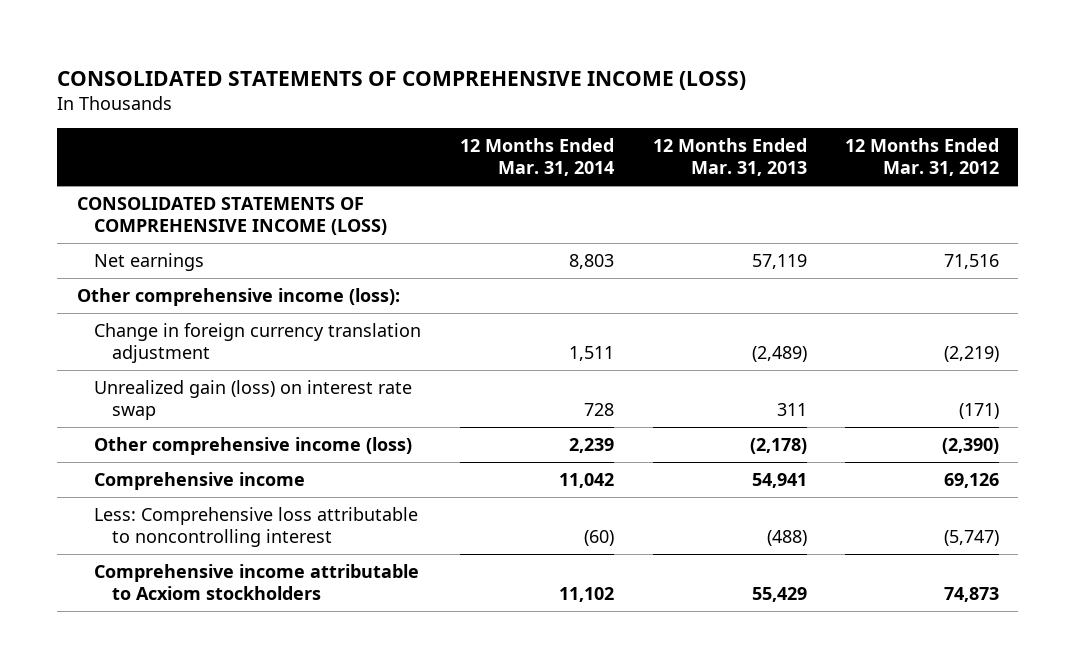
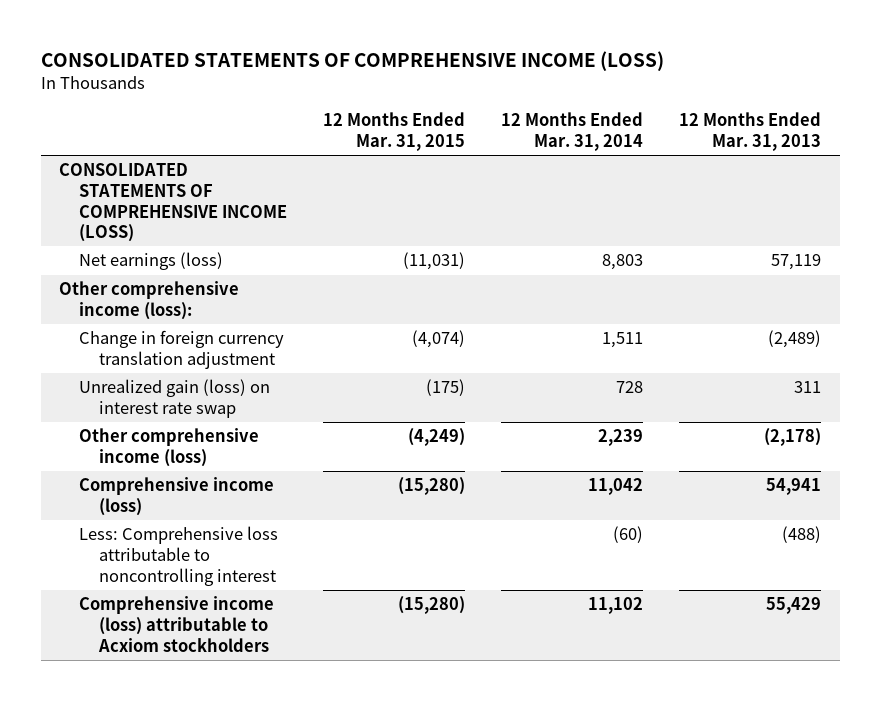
[845,138,1000,177] 12 Months Ended Mar. 31, 2012 -> none
none -> [323,112,466,151] 12 Months Ended Mar. 31, 2015
[94,253,205,272] Net earnings -> [79,252,224,271] Net earnings (loss)
[94,472,306,491] Comprehensive income -> [79,477,275,516] Comprehensive income (loss)
[94,564,420,601] Comprehensive income attributable to Acxiom stockholders -> [79,596,275,652] Comprehensive income (loss) attributable to Acxiom stockholders

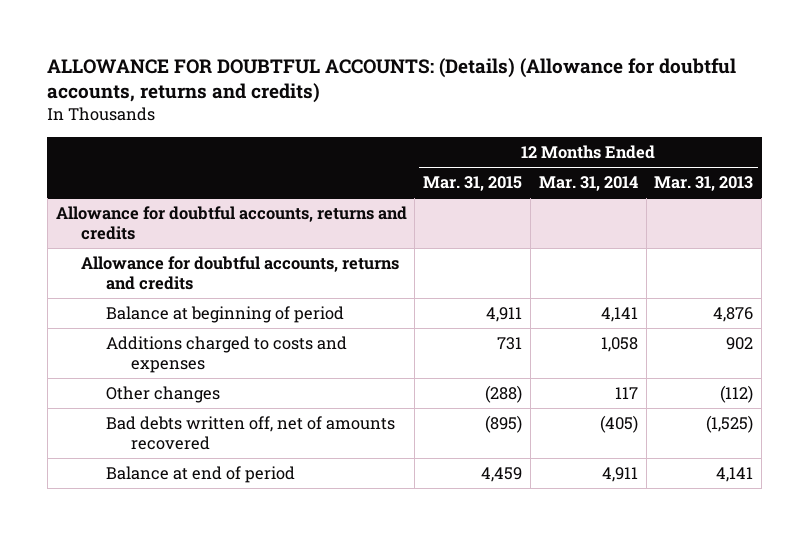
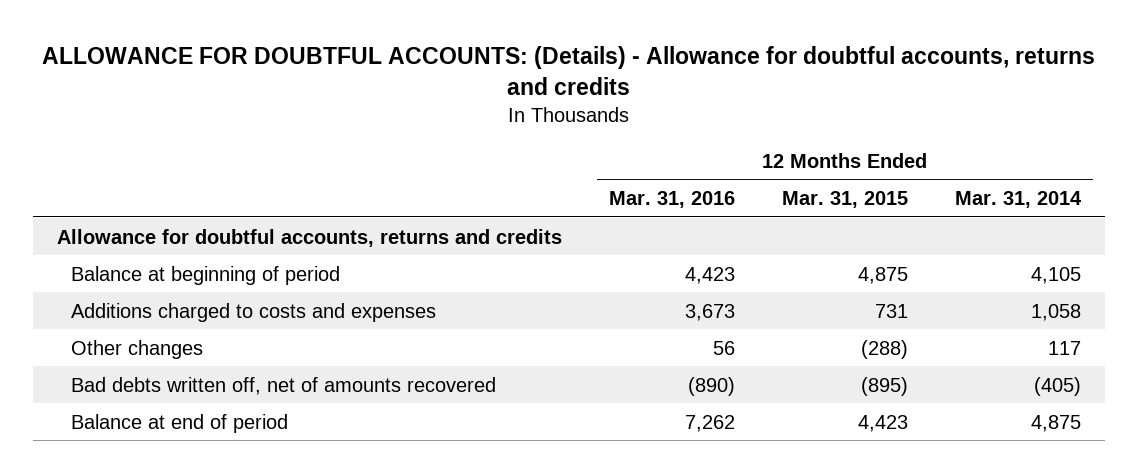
[47,57,737,104] ALLOWANCE FOR DOUBTFUL ACCOUNTS: (Details) (Allowance for doubtful accounts, returns and credits) -> [41,46,1095,96] ALLOWANCE FOR DOUBTFUL ACCOUNTS: (Details) - Allowance for doubtful accounts, returns and credits
[654,176,754,192] Mar. 31, 2013 -> none
none -> [608,191,735,209] Mar. 31, 2016
[55,206,407,241] Allowance for doubtful accounts, returns and credits -> none
[486,307,523,323] 4,911 -> [858,266,909,284] 4,875
[600,307,638,323] 4,141 -> [1031,266,1082,284] 4,105
[481,467,523,483] 4,459 -> [858,414,909,432] 4,423
[601,467,638,483] 4,911 -> [1031,414,1082,432] 4,875

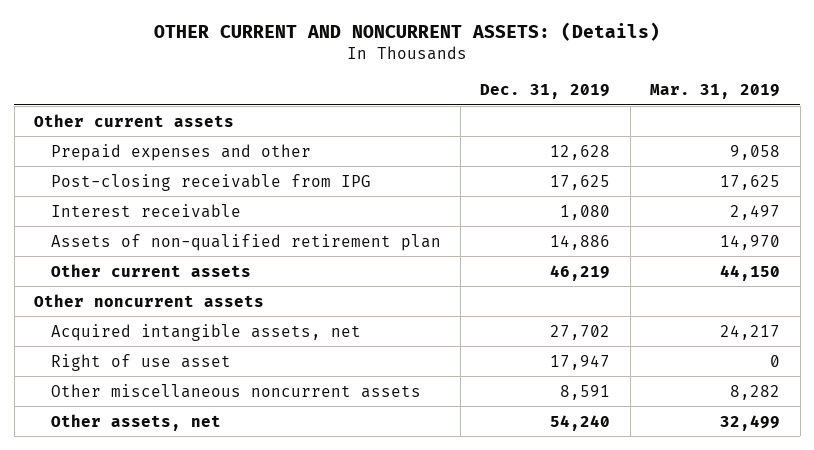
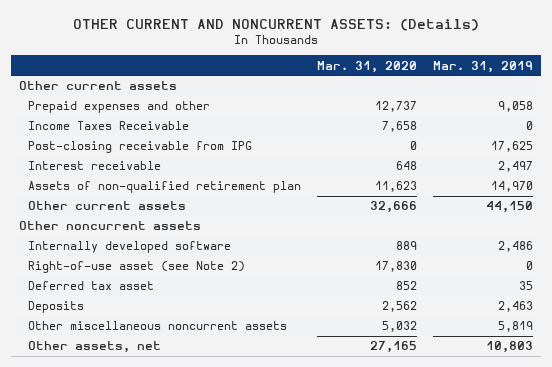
[480,83,611,99] Dec. 31, 2019 -> none
none -> [316,60,417,73] Mar. 31, 2020
none -> [27,121,189,131] Income Taxes Receivable
[50,323,361,341] Acquired intangible assets, net -> none
none -> [27,241,231,254] Internally developed software
[50,353,231,371] Right of use asset -> [27,261,245,274] Right-of-use asset (see Note 2)
none -> [27,281,154,291] Deferred tax asset
none -> [27,301,84,314] Deposits
[730,384,781,400] 8,282 -> [497,321,533,333] 5,819
[720,414,781,431] 32,499 -> [485,341,533,354] 10,803

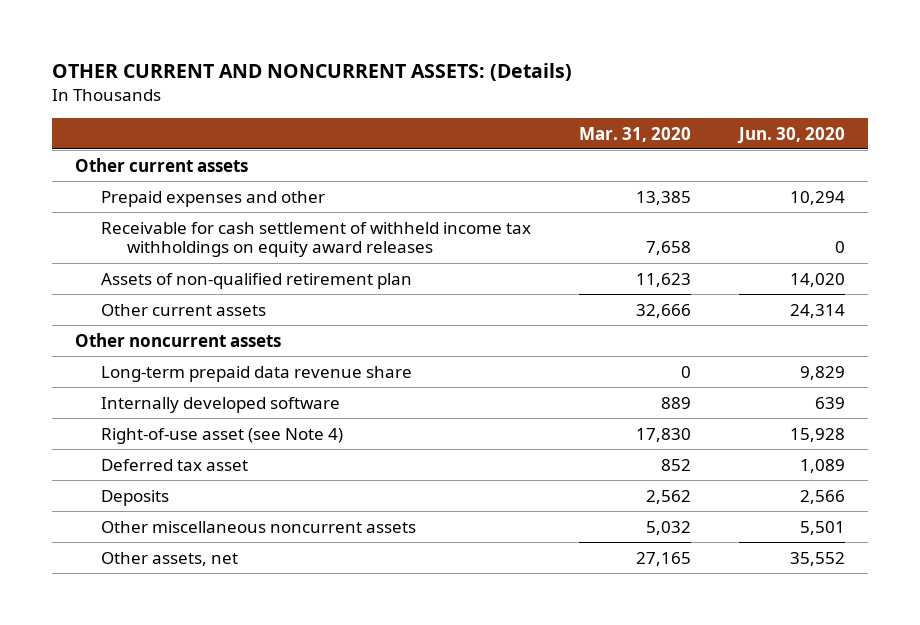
[432,60,533,73] Mar. 31, 2019 -> none
none -> [736,126,845,144] Jun. 30, 2020
[27,141,252,154] Post-closing receivable from IPG -> none
[27,161,161,171] Interest receivable -> none
[374,101,417,113] 12,737 -> [635,190,691,205] 13,385
[27,121,189,131] Income Taxes Receivable -> [101,221,532,258] Receivable for cash settlement of withheld income tax withholdings on equity award releases
none -> [101,365,413,382] Long-term prepaid data revenue share
[27,261,245,274] Right-of-use asset (see Note 2) -> [101,427,344,444] Right-of-use asset (see Note 4)

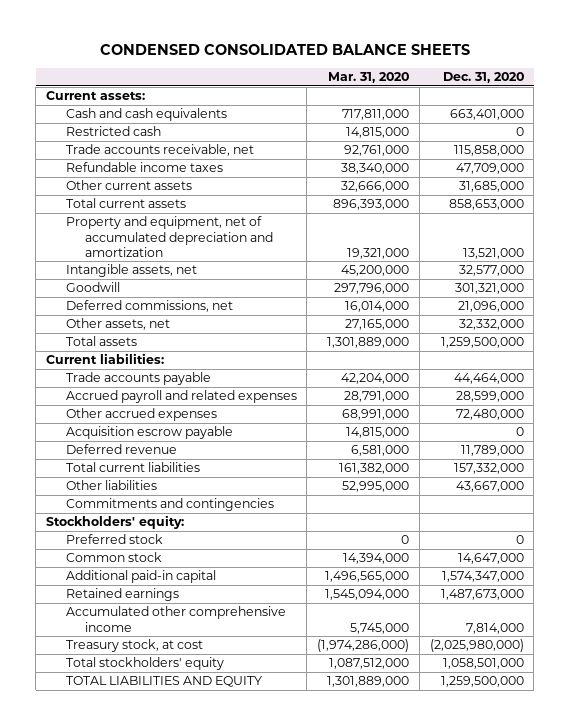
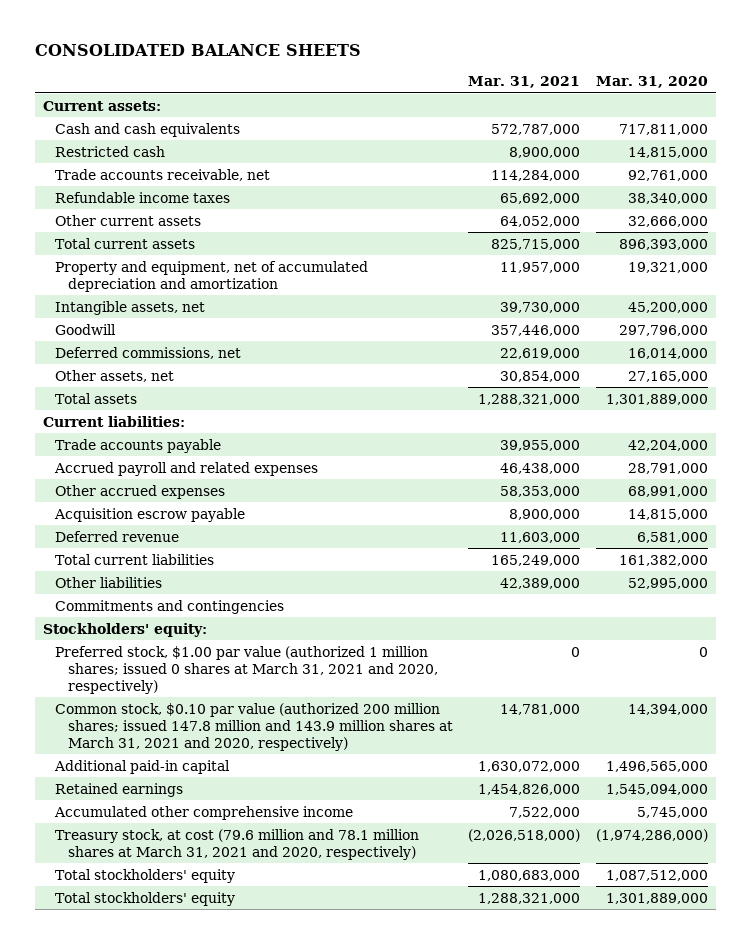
[99,44,470,56] CONDENSED CONSOLIDATED BALANCE SHEETS -> [34,44,361,57] CONSOLIDATED BALANCE SHEETS
[442,72,524,84] Dec. 31, 2020 -> none
none -> [468,76,581,89] Mar. 31, 2021
[65,534,163,545] Preferred stock -> [55,645,438,694] Preferred stock, $1.00 par value (authorized 1 million shares; issued 0 shares at March 31, 2021 and 2020, respectively)
[65,552,162,563] Common stock -> [55,702,453,751] Common stock, $0.10 par value (authorized 200 million shares; issued 147.8 million and 143.9 million shares at March 31, 2021 and 2020, respectively)
[65,639,203,653] Treasury stock, at cost -> [55,828,420,860] Treasury stock, at cost (79.6 million and 78.1 million shares at March 31, 2021 and 2020, respectively)
[65,676,262,688] TOTAL LIABILITIES AND EQUITY -> [55,891,236,906] Total stockholders' equity

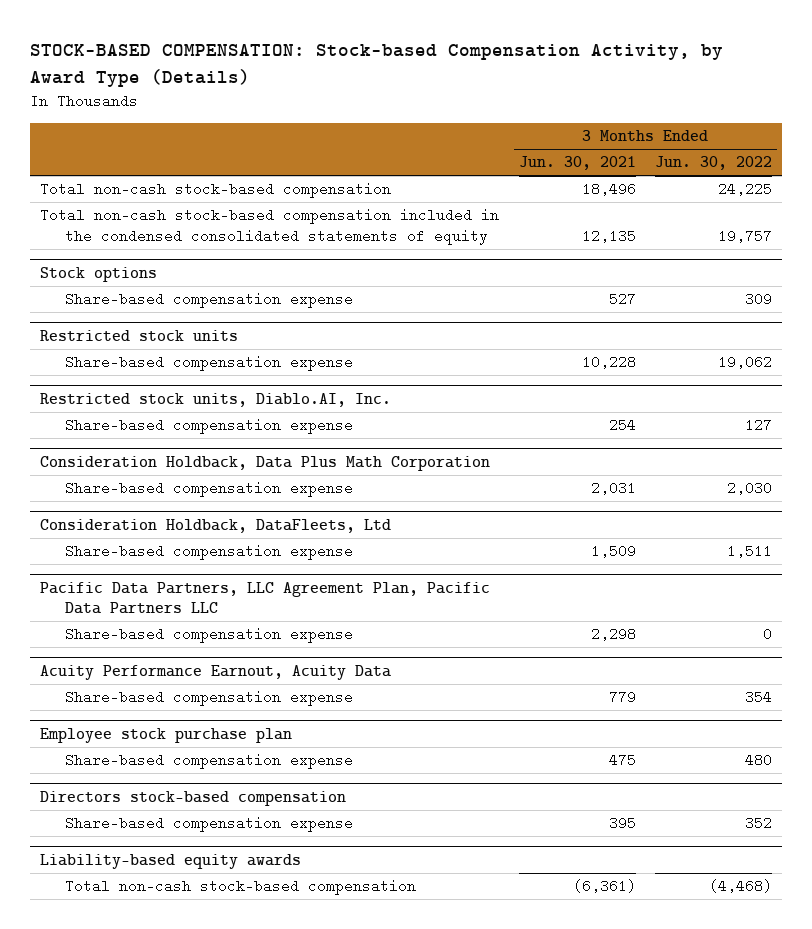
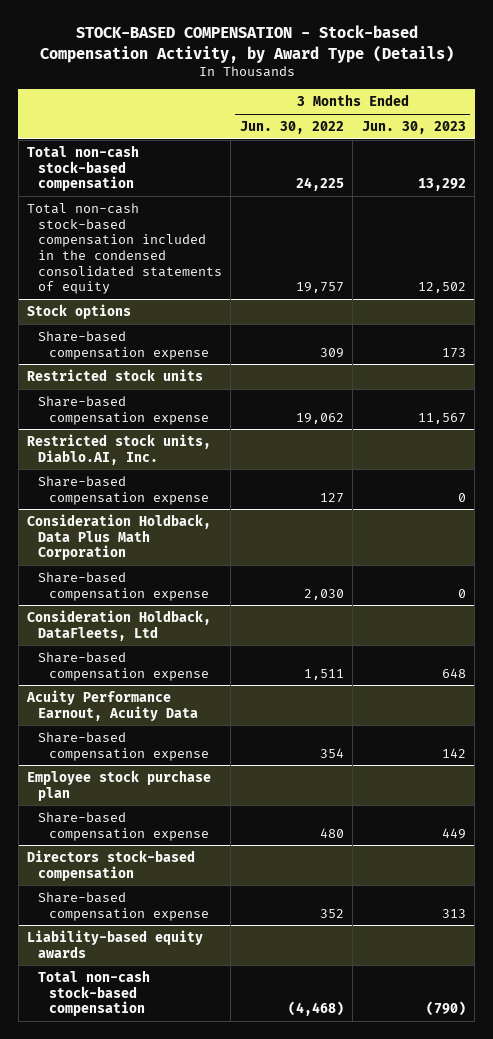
[29,44,723,87] STOCK-BASED COMPENSATION: Stock-based Compensation Activity, by Award Type (Details) -> [39,25,454,63] STOCK-BASED COMPENSATION - Stock-based Compensation Activity, by Award Type (Details)
[518,156,636,171] Jun. 30, 2021 -> none
none -> [361,120,466,134] Jun. 30, 2023
[39,581,490,615] Pacific Data Partners, LLC Agreement Plan, Pacific Data Partners LLC -> none
[65,627,354,644] Share-based compensation expense -> none

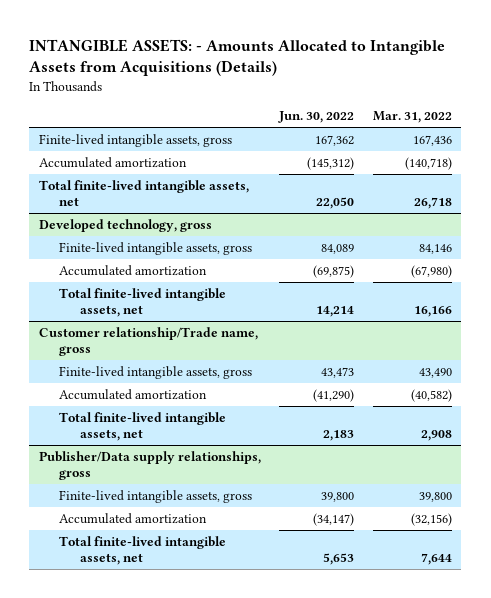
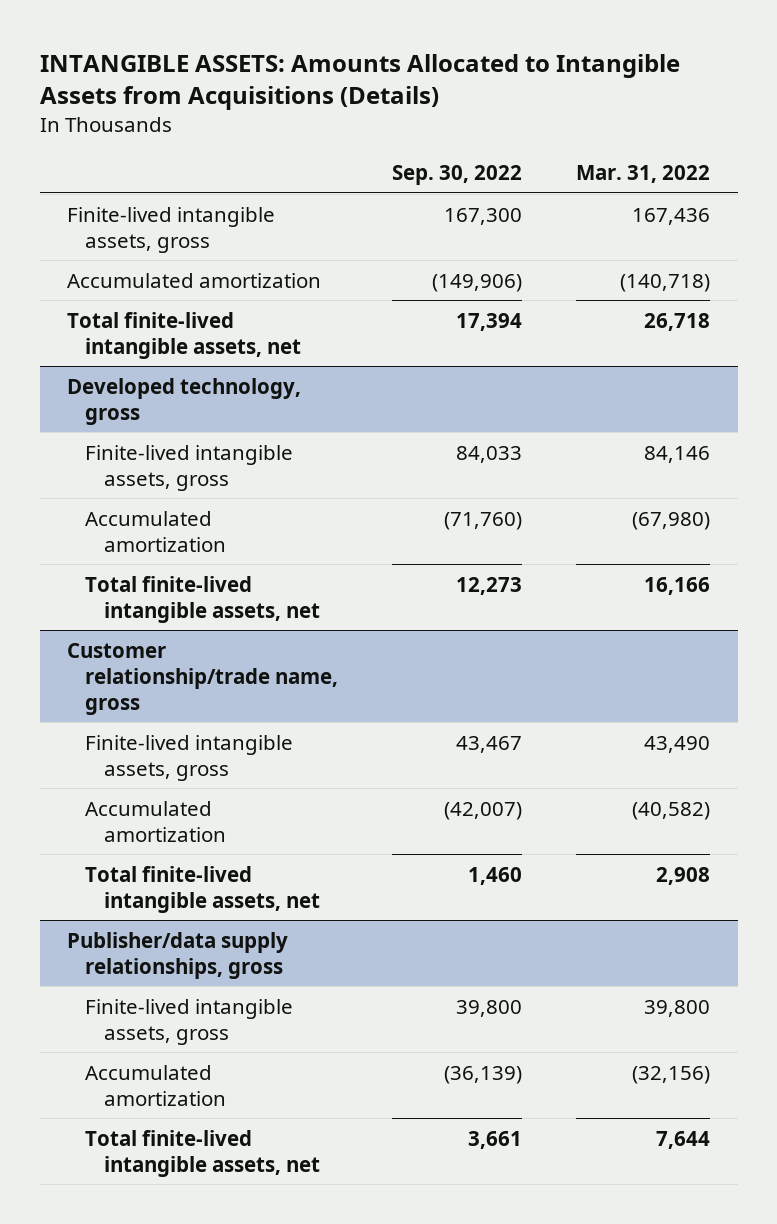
[29,38,446,77] INTANGIBLE ASSETS: - Amounts Allocated to Intangible Assets from Acquisitions (Details) -> [39,53,680,110] INTANGIBLE ASSETS: Amounts Allocated to Intangible Assets from Acquisitions (Details)
[278,111,355,124] Jun. 30, 2022 -> none
none -> [392,165,523,186] Sep. 30, 2022
[38,327,258,357] Customer relationship/Trade name, gross -> [66,642,339,715] Customer relationship/trade name, gross
[38,451,261,481] Publisher/Data supply relationships, gross -> [66,931,288,979] Publisher/data supply relationships, gross

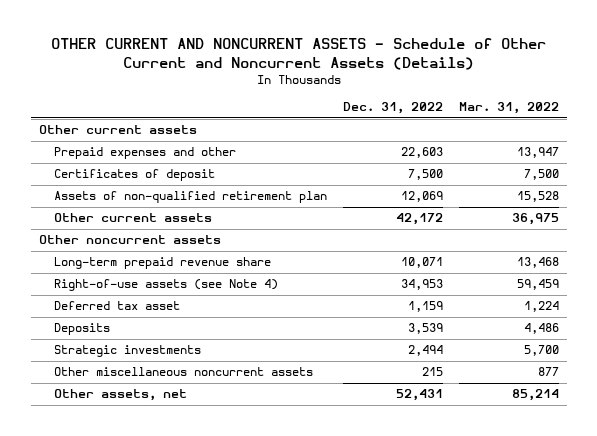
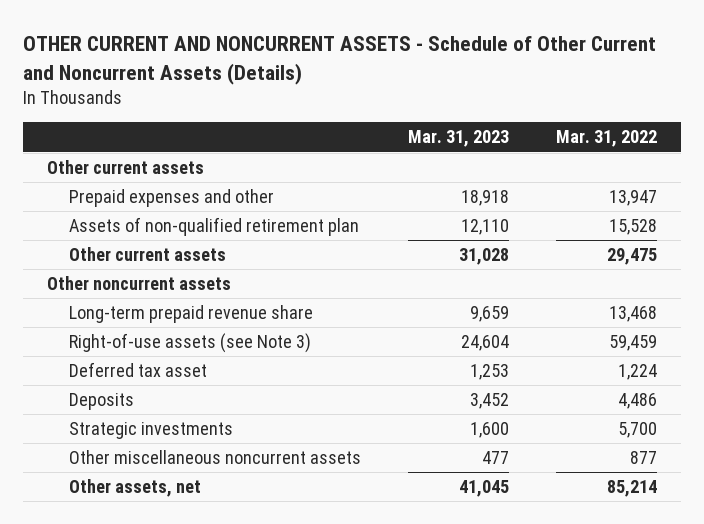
[342,102,443,115] Dec. 31, 2022 -> none
none -> [408,130,510,148] Mar. 31, 2023
[53,169,215,182] Certificates of deposit -> none
[511,213,559,226] 36,975 -> [607,248,658,266] 29,475
[53,279,278,292] Right-of-use assets (see Note 4) -> [69,333,312,354] Right-of-use assets (see Note 3)

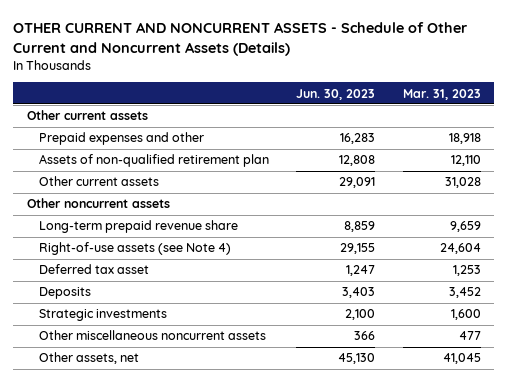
[556,130,658,148] Mar. 31, 2022 -> none
none -> [296,88,376,100] Jun. 30, 2023
[69,333,312,354] Right-of-use assets (see Note 3) -> [39,242,232,256] Right-of-use assets (see Note 4)

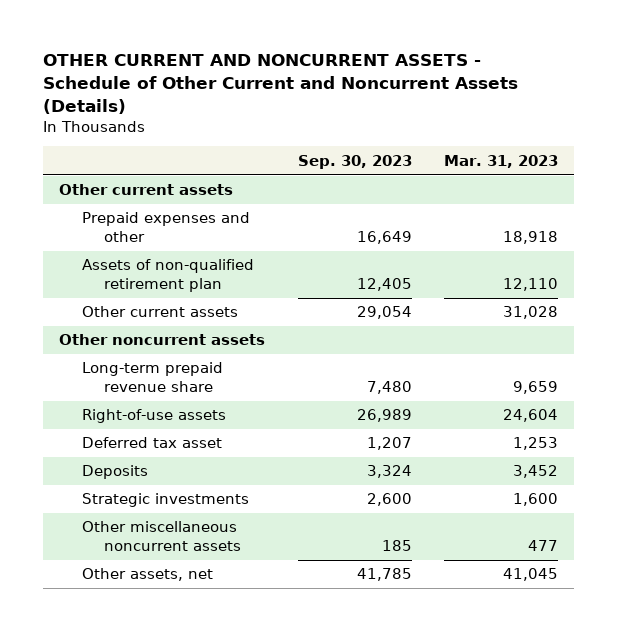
[296,88,376,100] Jun. 30, 2023 -> none
none -> [297,154,412,169] Sep. 30, 2023
[39,242,232,256] Right-of-use assets (see Note 4) -> [81,409,226,424] Right-of-use assets

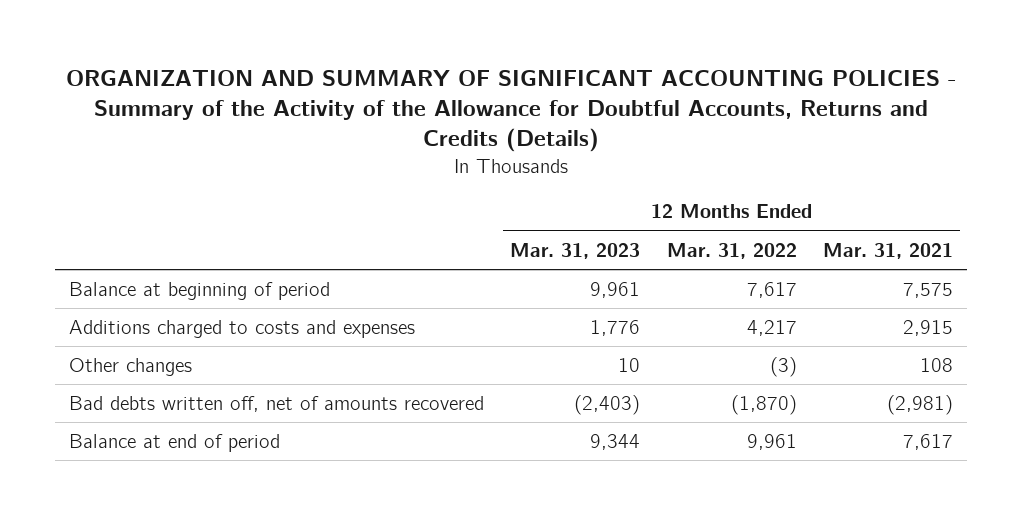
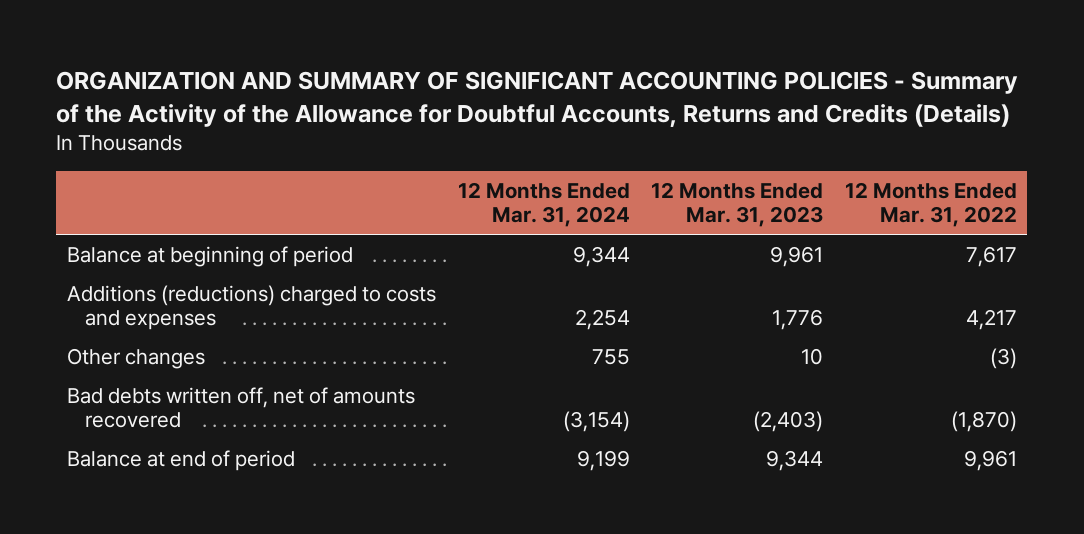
[823,242,954,259] Mar. 31, 2021 -> none
none -> [457,182,630,228] 12 Months Ended Mar. 31, 2024
[68,319,415,338] Additions charged to costs and expenses -> [67,284,437,331] Additions (reductions) charged to costs and expenses

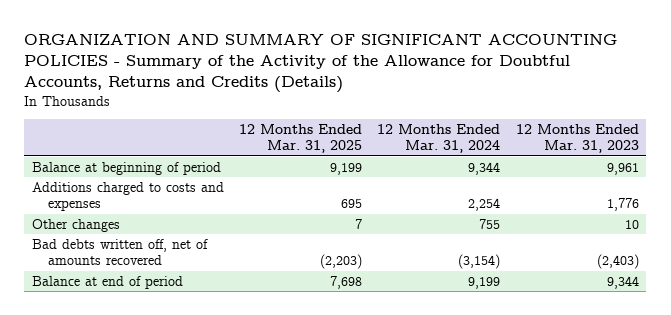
[844,182,1017,228] 12 Months Ended Mar. 31, 2022 -> none
none -> [239,124,363,154] 12 Months Ended Mar. 31, 2025
[67,284,437,331] Additions (reductions) charged to costs and expenses -> [31,181,224,212] Additions charged to costs and expenses

